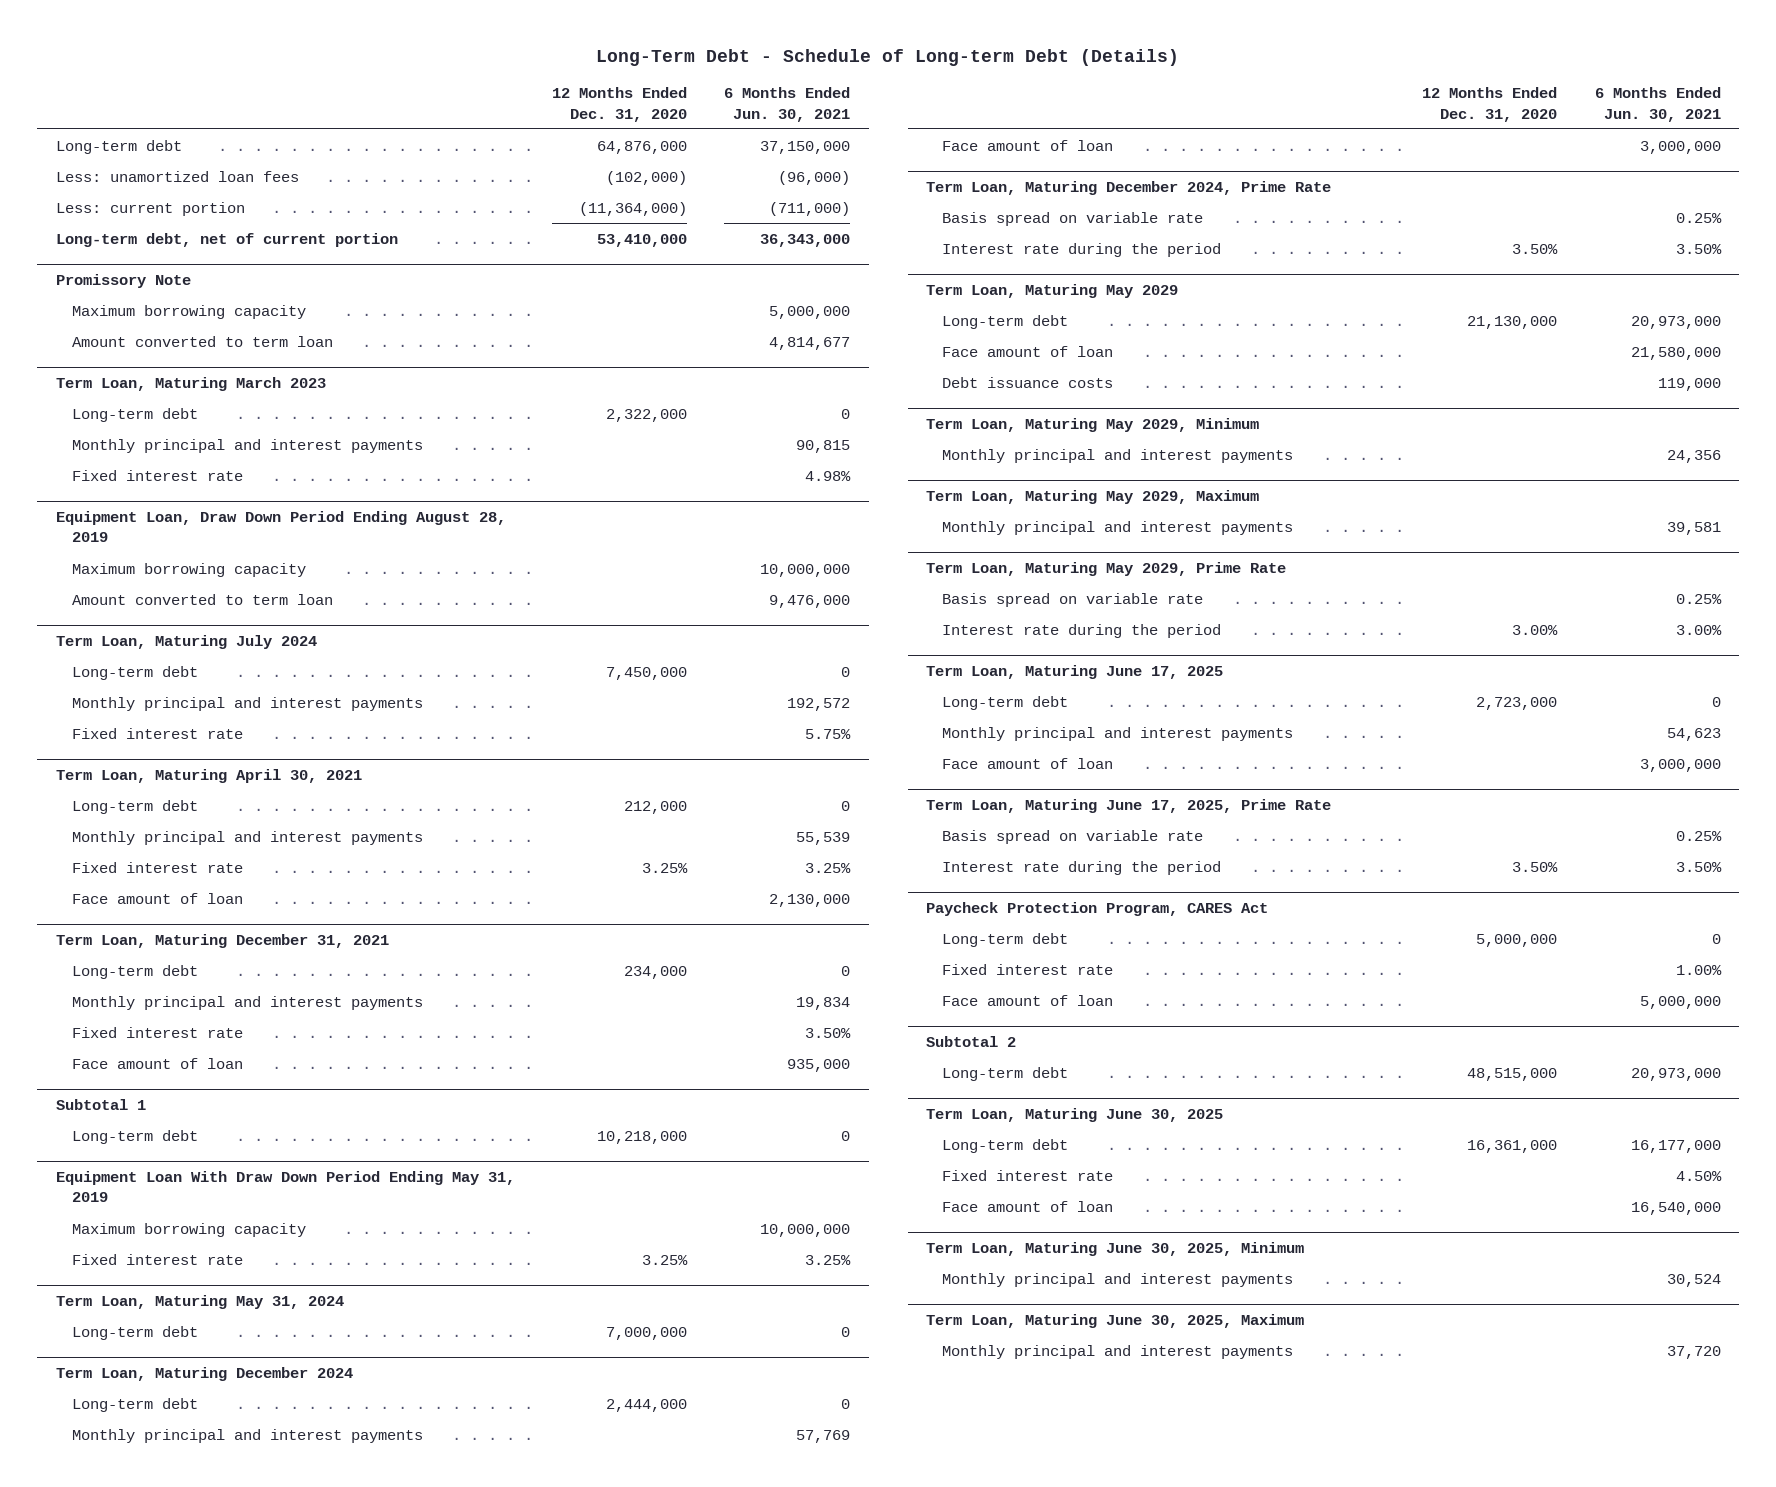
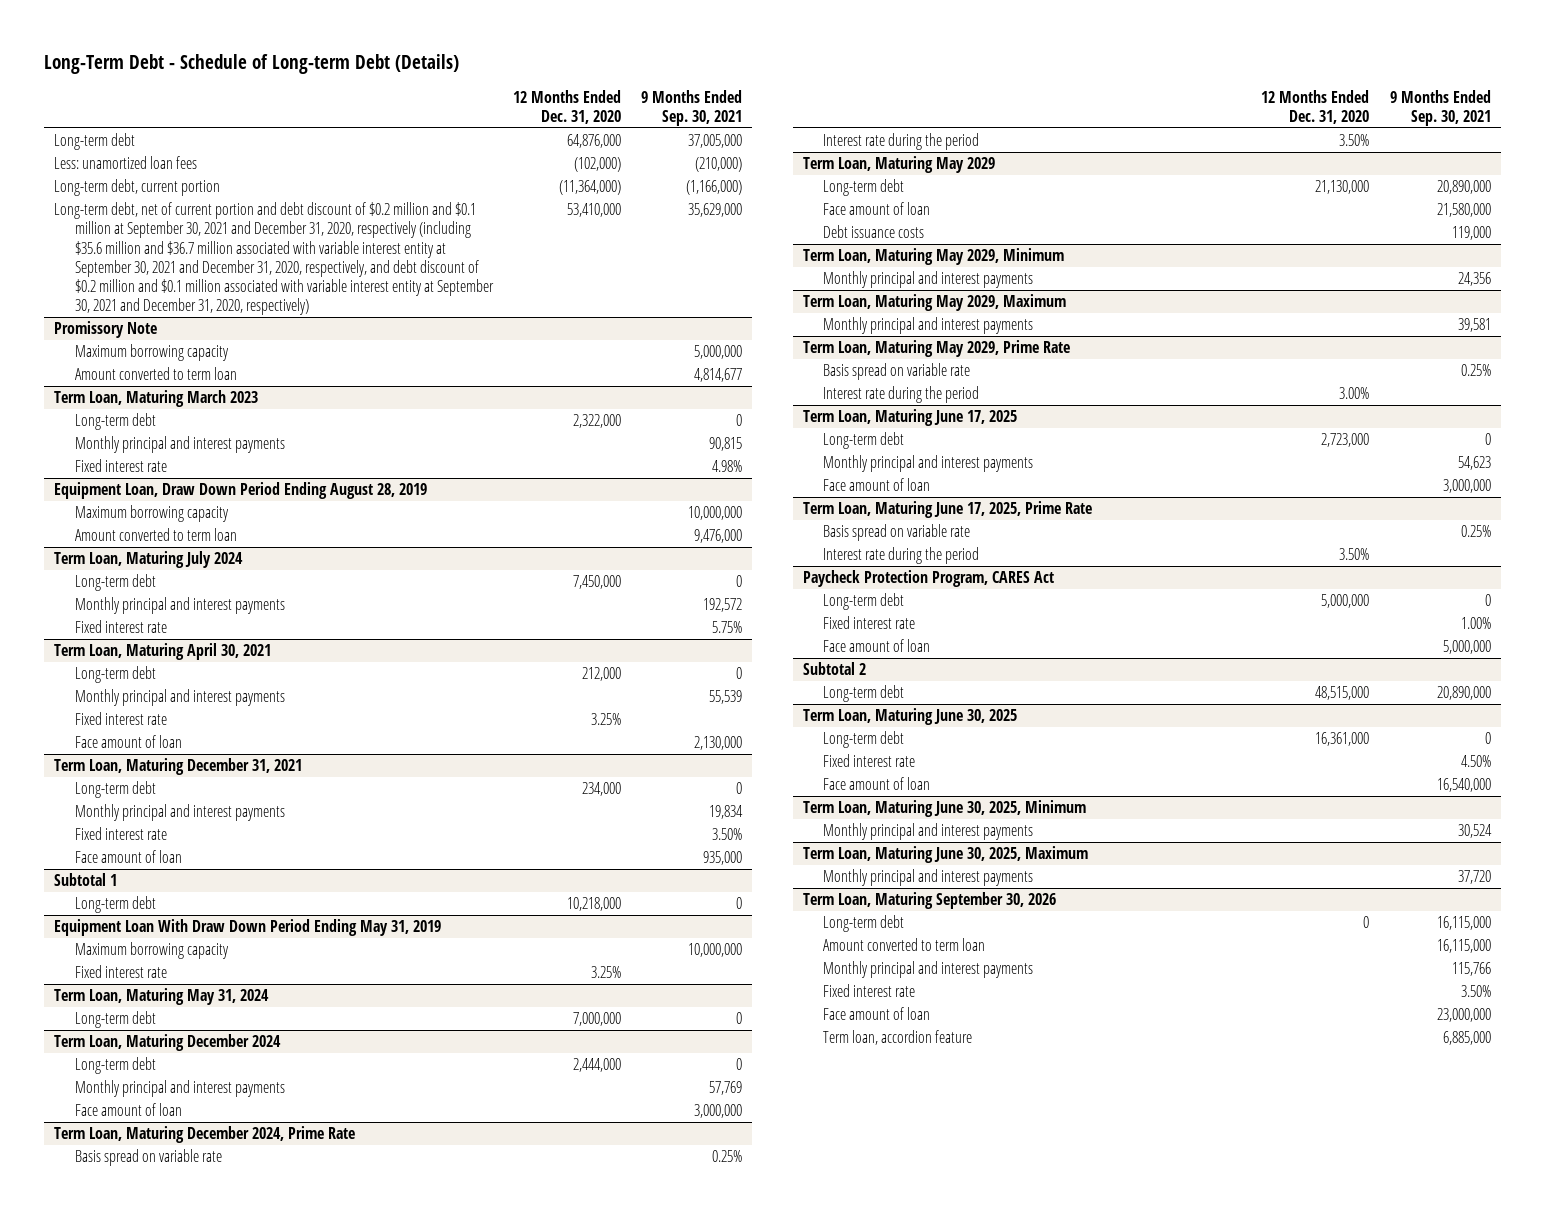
[724,87,851,122] 6 Months Ended Jun. 30, 2021 -> none
none -> [641,89,743,126] 9 Months Ended Sep. 30, 2021
[55,201,245,216] Less: current portion -> [54,179,221,197] Long-term debt, current portion
[55,232,398,247] Long-term debt, net of current portion -> [54,202,494,316] Long-term debt, net of current portion and debt discount of $0.2 million and $0.1 million at September 30, 2021 and December 31, 2020, respectively (including $35.6 million and $36.7 million associated with variable interest entity at September 30, 2021 and December 31, 2020, respectively, and debt discount of $0.2 million and $0.1 million associated with variable interest entity at September 30, 2021 and December 31, 2020, respectively)
none -> [802,892,1056,910] Term Loan, Maturing September 30, 2026
none -> [823,915,905,933] Long-term debt
none -> [823,938,986,952] Amount converted to term loan
none -> [823,961,1034,979] Monthly principal and interest payments
none -> [823,984,916,998] Fixed interest rate
none -> [823,1007,931,1021] Face amount of loan
none -> [823,1030,973,1046] Term loan, accordion feature

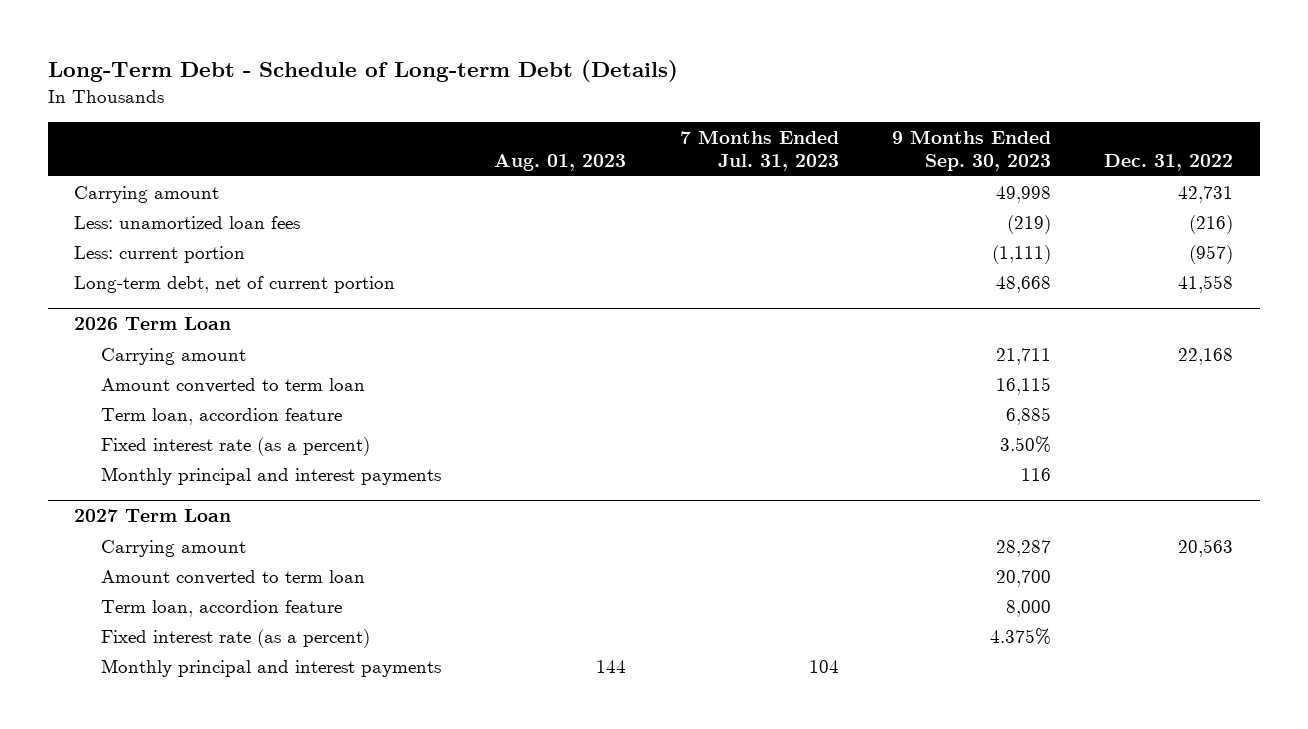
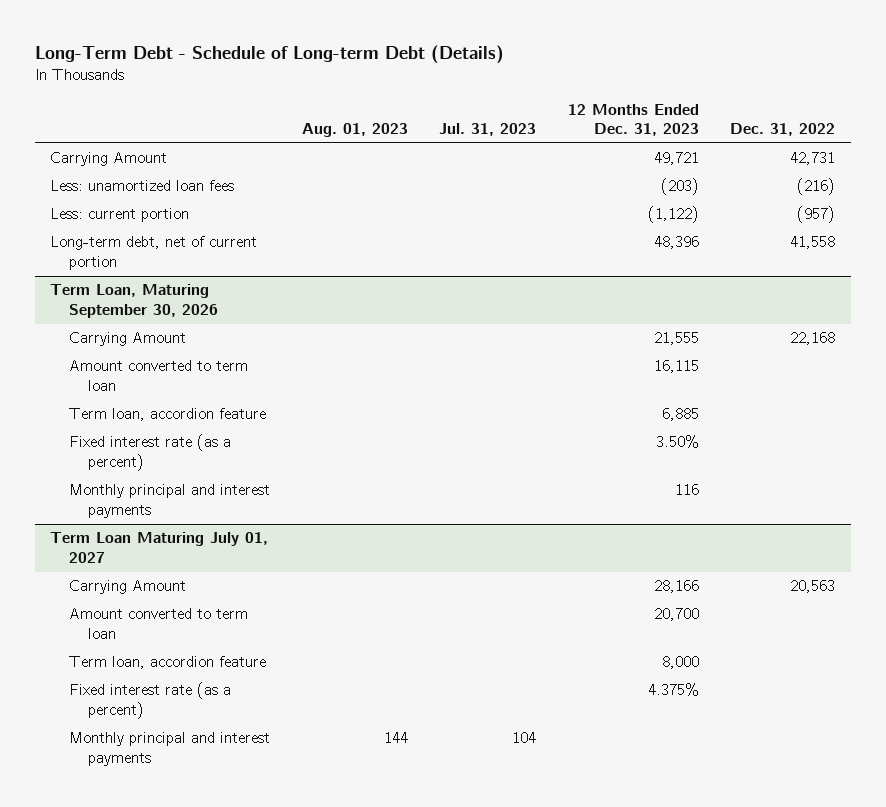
[679,129,839,172] 7 Months Ended Jul. 31, 2023 -> none
[891,129,1051,172] 9 Months Ended Sep. 30, 2023 -> none
none -> [439,123,537,137] Jul. 31, 2023
none -> [567,103,699,137] 12 Months Ended Dec. 31, 2023
[74,185,220,203] Carrying amount -> [50,152,168,167] Carrying Amount
[74,317,232,331] 2026 Term Loan -> none
[101,347,247,365] Carrying amount -> none
[101,377,366,393] Amount converted to term loan -> none
[101,407,343,425] Term loan, accordion feature -> none
[101,436,371,456] Fixed interest rate (as a percent) -> none
[101,466,442,485] Monthly principal and interest payments -> none
none -> [50,284,219,318] Term Loan, Maturing September 30, 2026
none -> [69,332,187,347] Carrying Amount
none -> [69,360,249,391] Amount converted to term loan
none -> [69,408,267,422] Term loan, accordion feature
none -> [69,434,232,471] Fixed interest rate (as a percent)
none -> [69,484,271,518] Monthly principal and interest payments
[74,509,232,523] 2027 Term Loan -> [50,532,269,563] Term Loan Maturing July 01, 2027
[101,539,247,557] Carrying amount -> [69,580,187,595] Carrying Amount

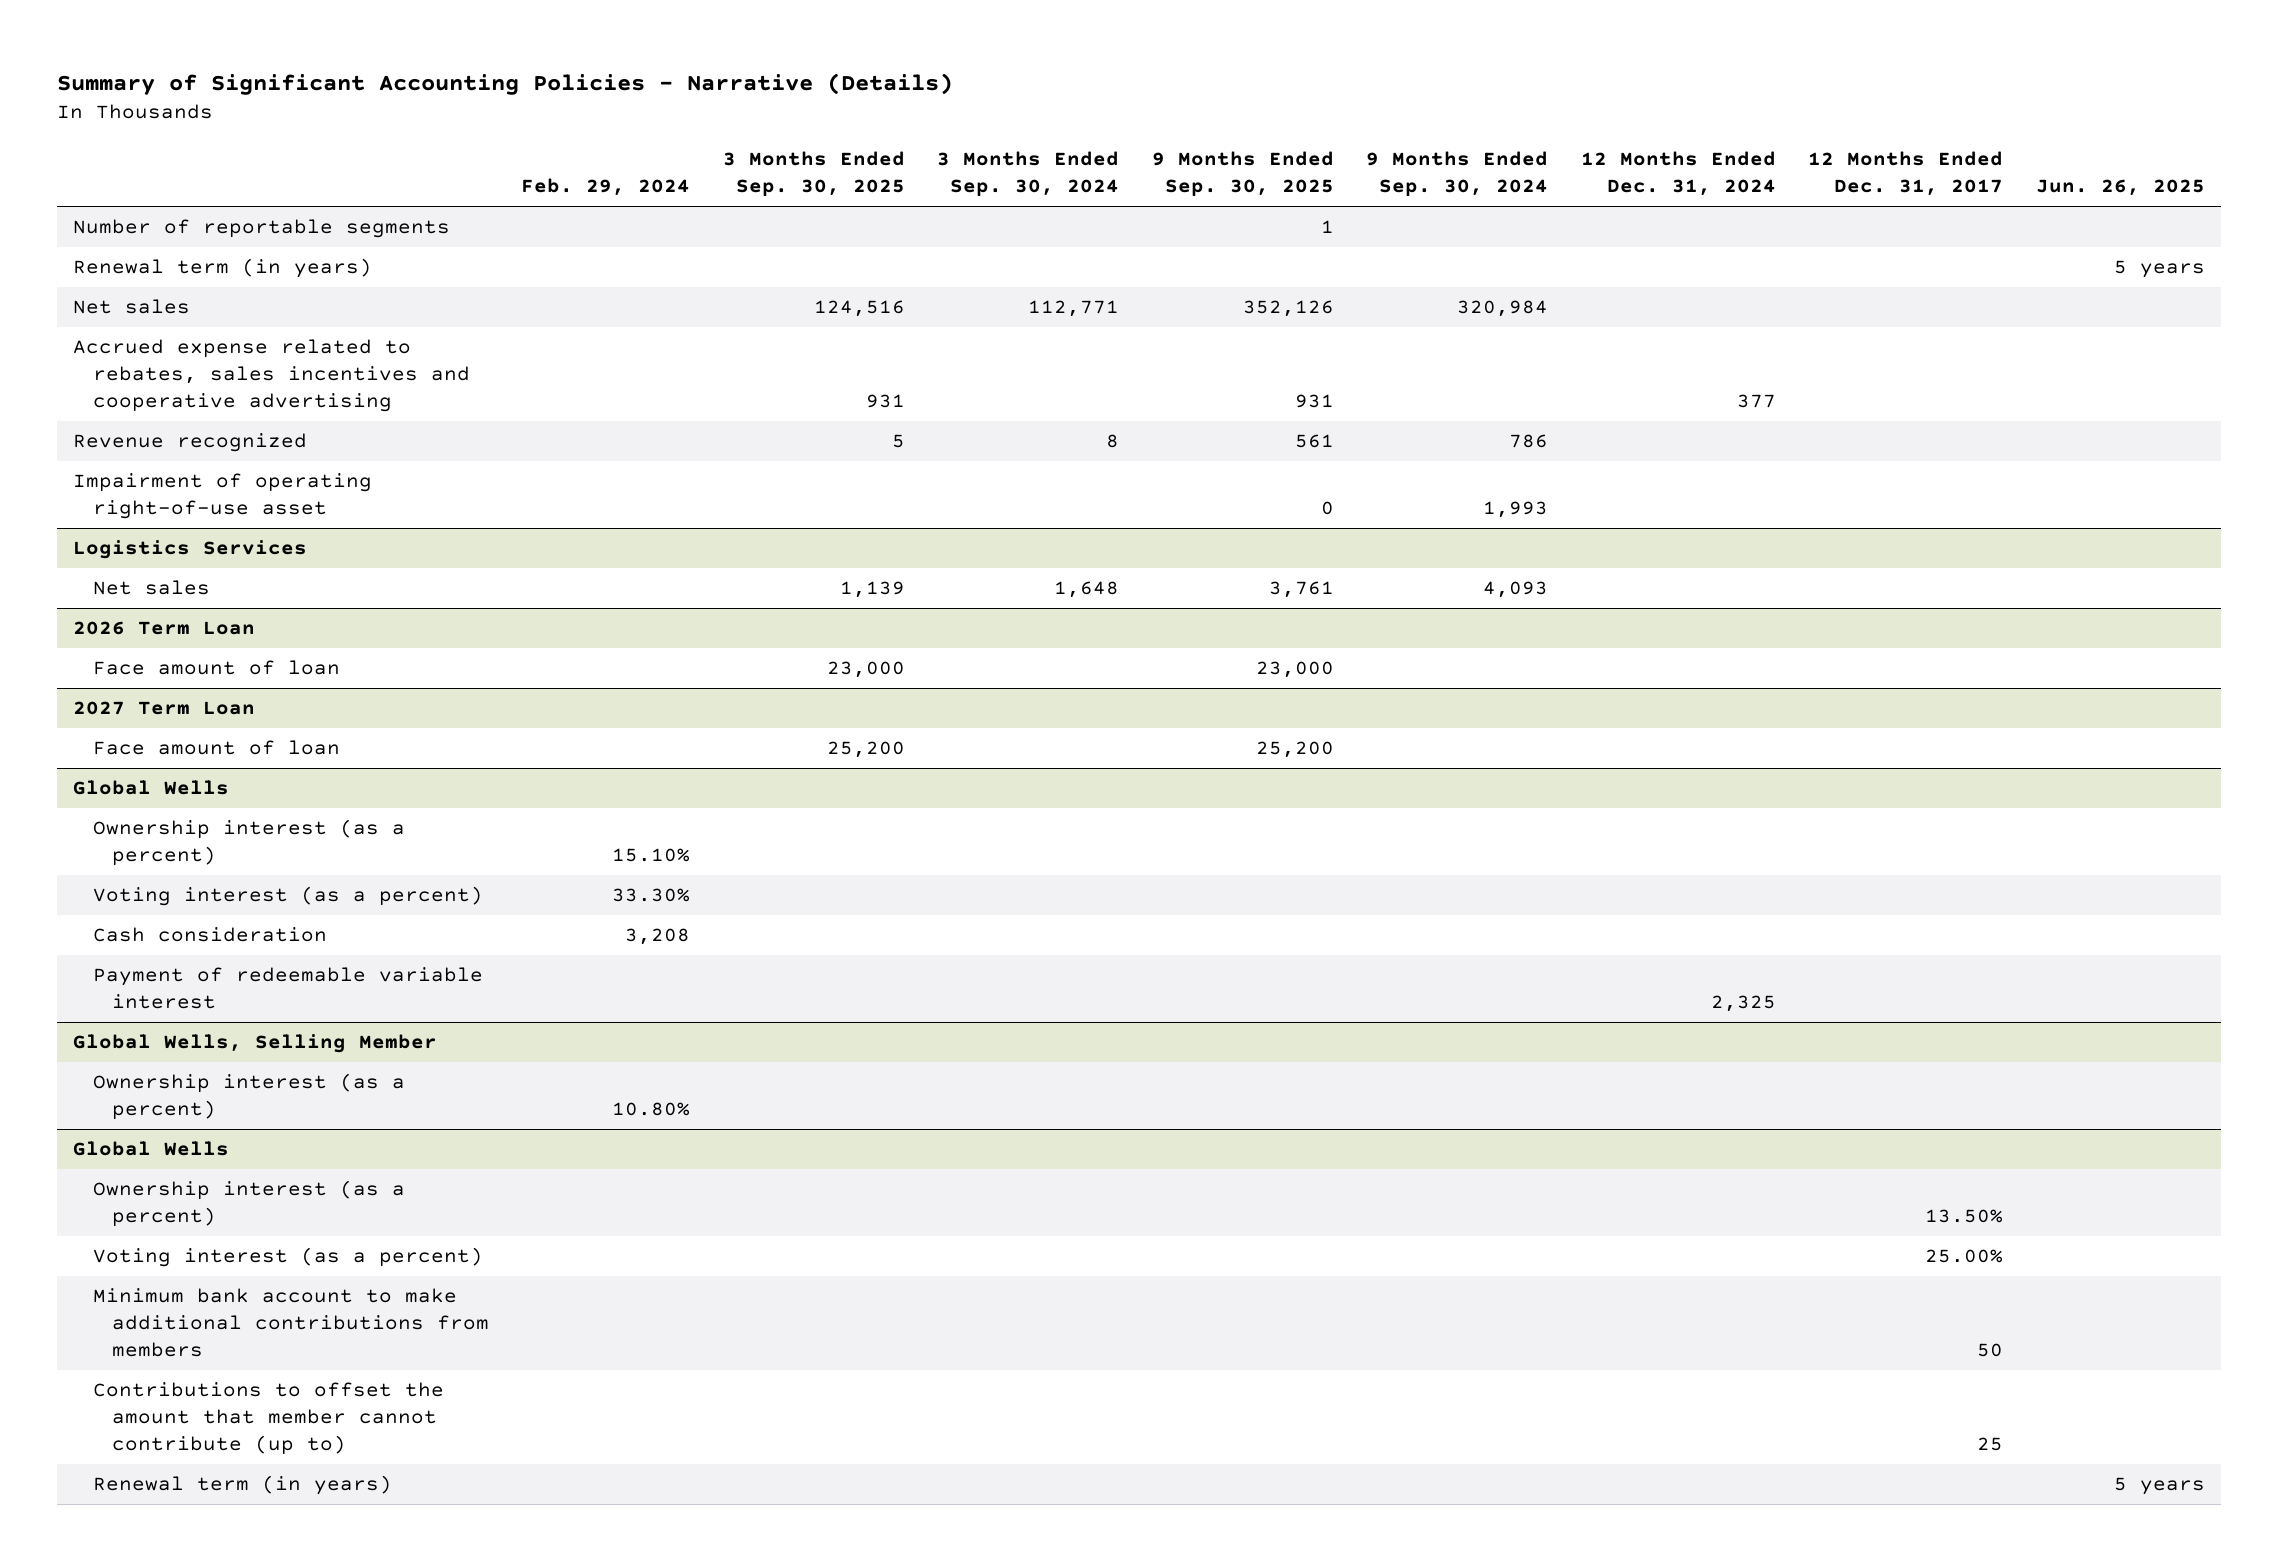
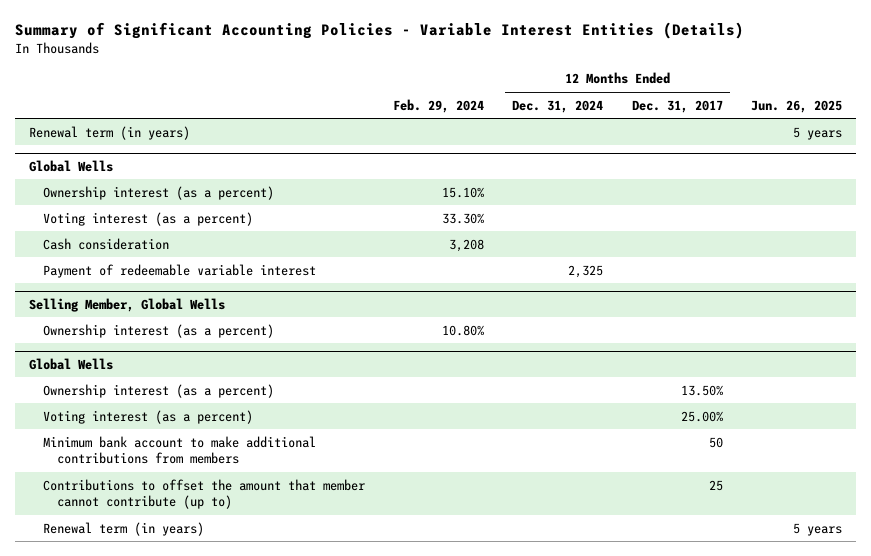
[57,72,954,95] Summary of Significant Accounting Policies - Narrative (Details) -> [15,22,745,40] Summary of Significant Accounting Policies - Variable Interest Entities (Details)
[722,151,905,197] 3 Months Ended Sep. 30, 2025 -> none
[937,151,1120,197] 3 Months Ended Sep. 30, 2024 -> none
[1151,151,1334,197] 9 Months Ended Sep. 30, 2025 -> none
[1366,151,1549,197] 9 Months Ended Sep. 30, 2024 -> none
[73,219,451,239] Number of reportable segments -> none
[73,299,191,315] Net sales -> none
[73,339,470,412] Accrued expense related to rebates, sales incentives and cooperative advertising -> none
[73,433,308,453] Revenue recognized -> none
[73,473,373,520] Impairment of operating right-of-use asset -> none
[73,540,308,560] Logistics Services -> none
[92,580,210,596] Net sales -> none
[73,621,256,636] 2026 Term Loan -> none
[92,660,340,676] Face amount of loan -> none
[73,701,256,716] 2027 Term Loan -> none
[92,740,340,756] Face amount of loan -> none
[73,1034,438,1054] Global Wells, Selling Member -> [29,297,226,312] Selling Member, Global Wells

